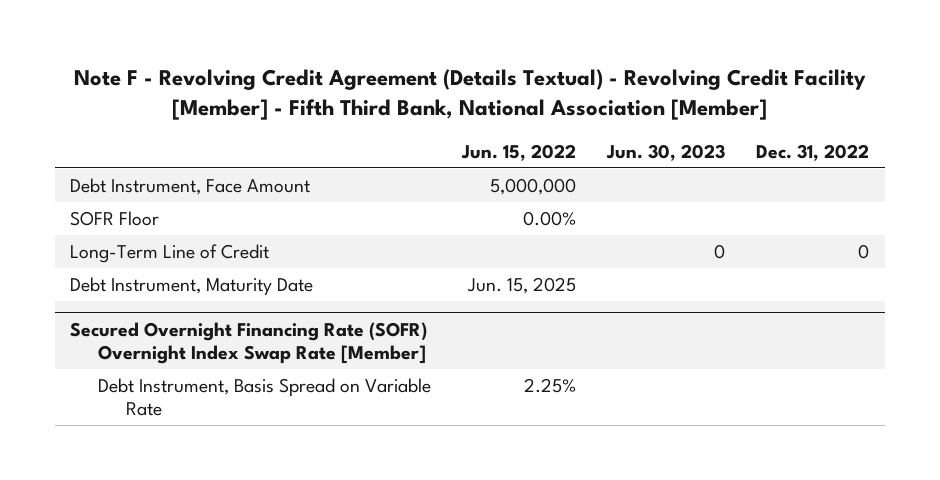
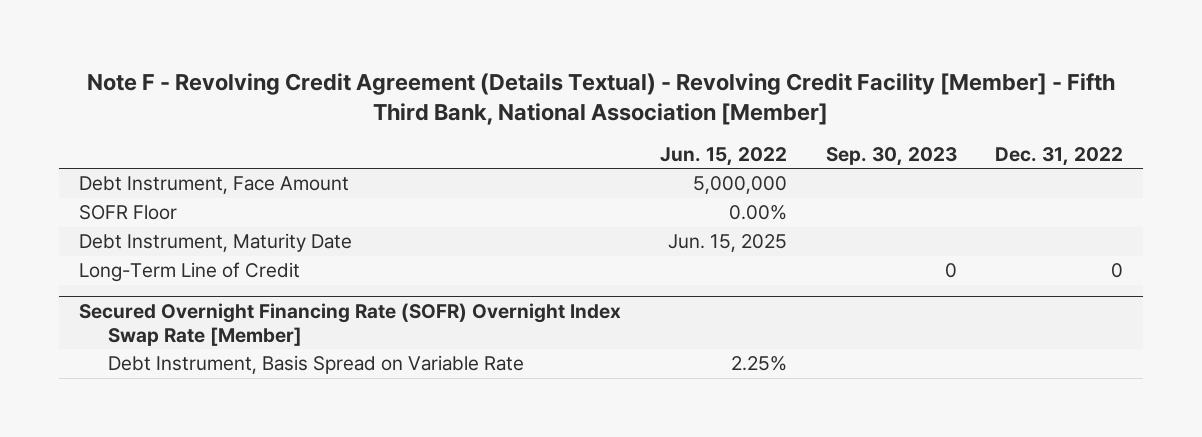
[606,143,726,161] Jun. 30, 2023 -> none
none -> [825,146,957,166] Sep. 30, 2023
[70,243,270,263] Long-Term Line of Credit -> [78,262,300,283] Long-Term Line of Credit

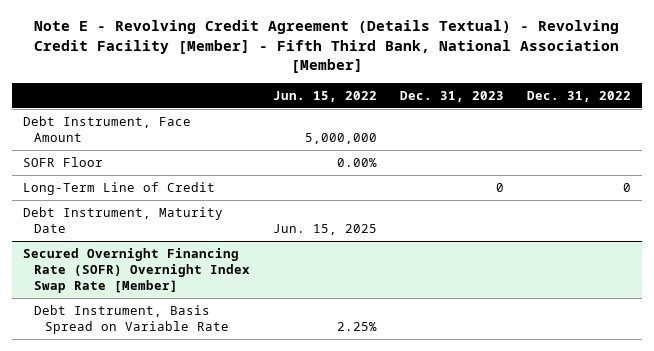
[87,72,1116,125] Note F - Revolving Credit Agreement (Details Textual) - Revolving Credit Facility [Member] - Fifth Third Bank, National Association [Member] -> [33,20,619,74] Note E - Revolving Credit Agreement (Details Textual) - Revolving Credit Facility [Member] - Fifth Third Bank, National Association [Member]
[825,146,957,166] Sep. 30, 2023 -> none
none -> [399,90,504,102] Dec. 31, 2023
[78,233,352,253] Debt Instrument, Maturity Date -> [23,206,224,234] Debt Instrument, Maturity Date

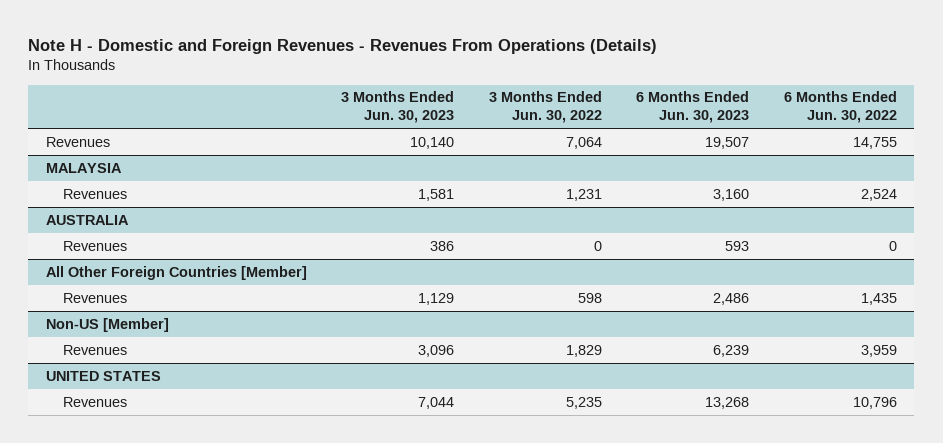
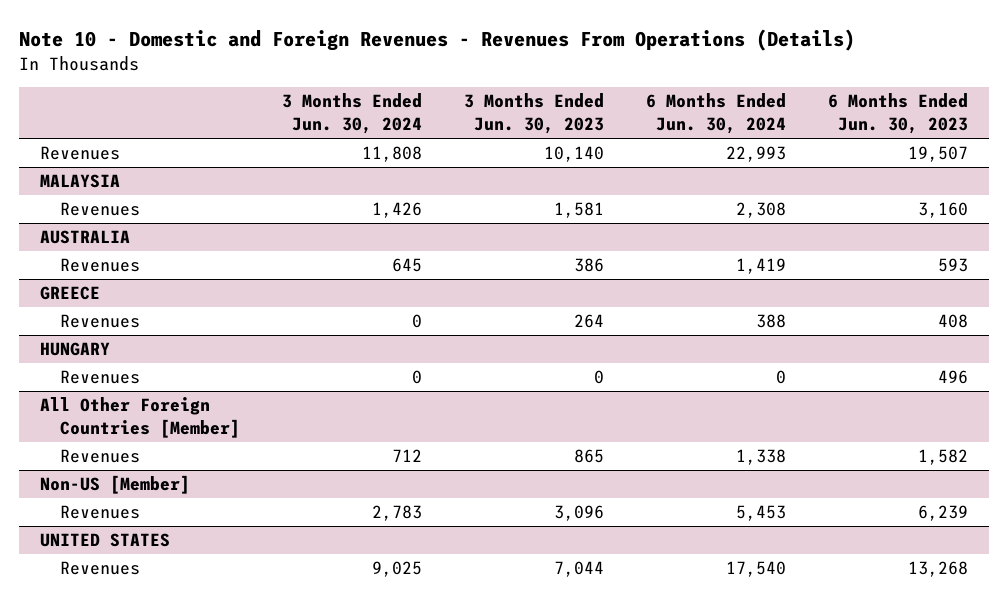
[28,38,658,54] Note H - Domestic and Foreign Revenues - Revenues From Operations (Details) -> [18,28,855,51] Note 10 - Domestic and Foreign Revenues - Revenues From Operations (Details)
[488,91,602,124] 3 Months Ended Jun. 30, 2022 -> none
[783,91,897,124] 6 Months Ended Jun. 30, 2022 -> none
none -> [282,93,423,135] 3 Months Ended Jun. 30, 2024
none -> [646,93,787,135] 6 Months Ended Jun. 30, 2024
none -> [39,286,100,301] GREECE
none -> [60,314,141,329] Revenues
none -> [39,342,110,357] HUNGARY
none -> [60,370,141,385] Revenues
[418,292,455,305] 1,129 -> [574,449,605,464] 865
[713,292,750,305] 2,486 -> [918,449,969,466] 1,582

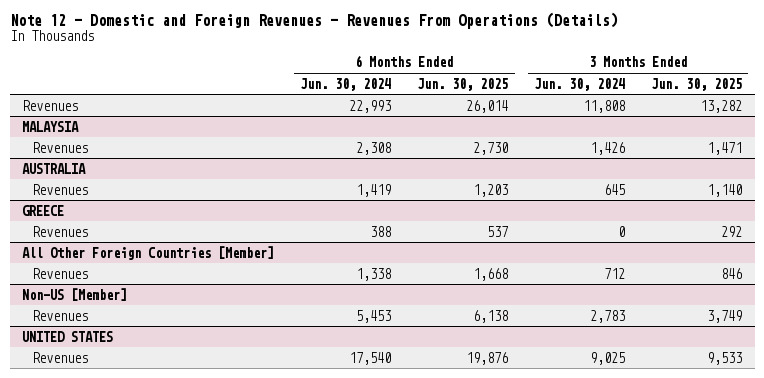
[18,28,855,51] Note 10 - Domestic and Foreign Revenues - Revenues From Operations (Details) -> [9,12,618,30] Note 12 - Domestic and Foreign Revenues - Revenues From Operations (Details)
[464,93,605,135] 3 Months Ended Jun. 30, 2023 -> none
[828,93,969,135] 6 Months Ended Jun. 30, 2023 -> none
none -> [417,77,509,91] Jun. 30, 2025
none -> [650,77,742,91] Jun. 30, 2025
[39,342,110,357] HUNGARY -> none
[60,370,141,385] Revenues -> none

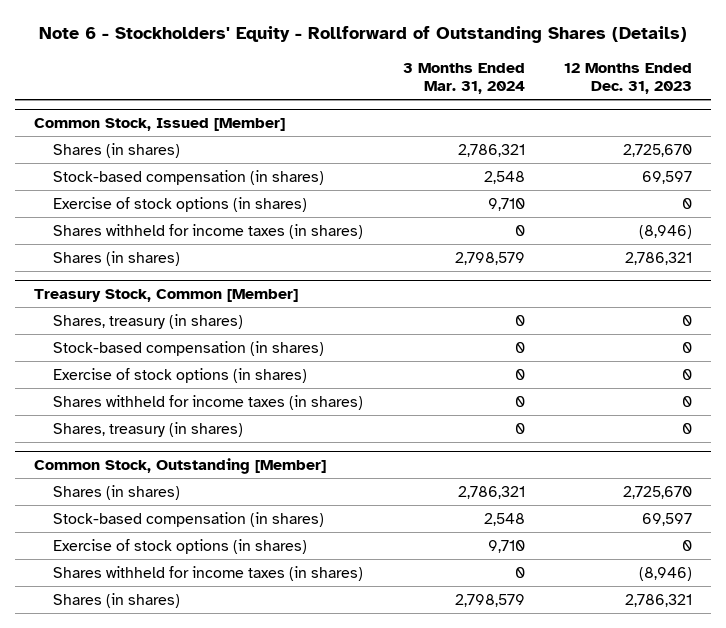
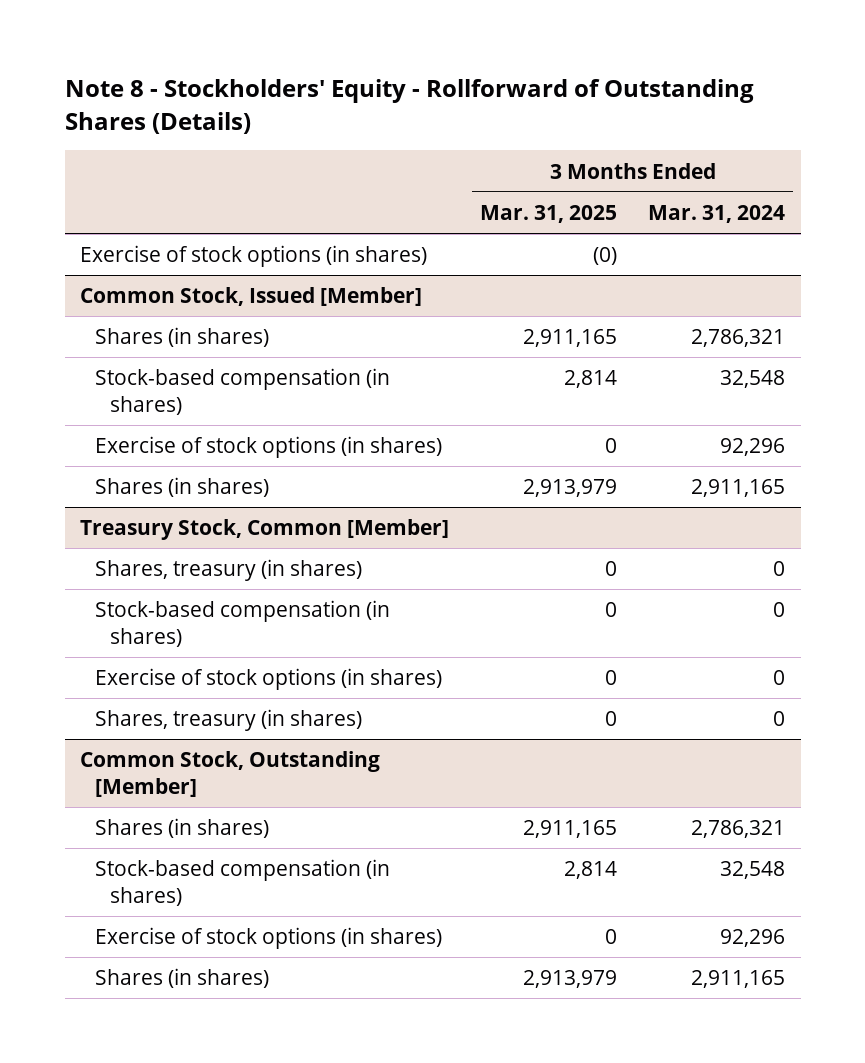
[39,25,688,43] Note 6 - Stockholders' Equity - Rollforward of Outstanding Shares (Details) -> [64,79,754,134] Note 8 - Stockholders' Equity - Rollforward of Outstanding Shares (Details)
[563,63,692,95] 12 Months Ended Dec. 31, 2023 -> none
none -> [480,204,618,223] Mar. 31, 2025
none -> [80,245,428,268] Exercise of stock options (in shares)
[53,223,364,239] Shares withheld for income taxes (in shares) -> none
[483,170,525,184] 2,548 -> [720,370,786,389] 32,548
[487,197,525,211] 9,710 -> [720,438,786,457] 92,296
[454,251,525,265] 2,798,579 -> [691,479,786,498] 2,911,165
[53,394,364,410] Shares withheld for income taxes (in shares) -> none
[53,565,364,581] Shares withheld for income taxes (in shares) -> none
[483,512,525,526] 2,548 -> [720,861,786,880] 32,548
[487,539,525,553] 9,710 -> [720,929,786,948] 92,296
[454,593,525,607] 2,798,579 -> [691,970,786,989] 2,911,165

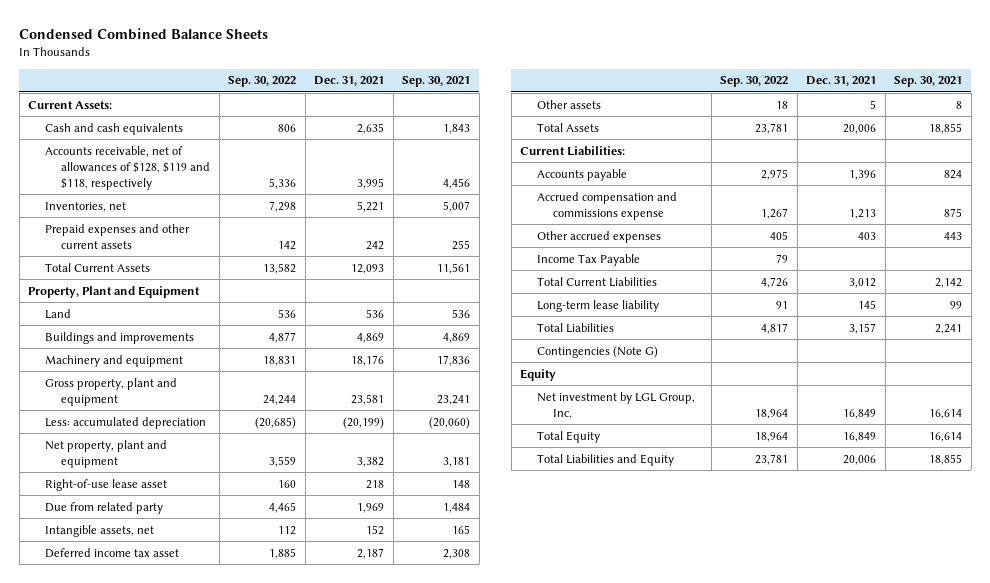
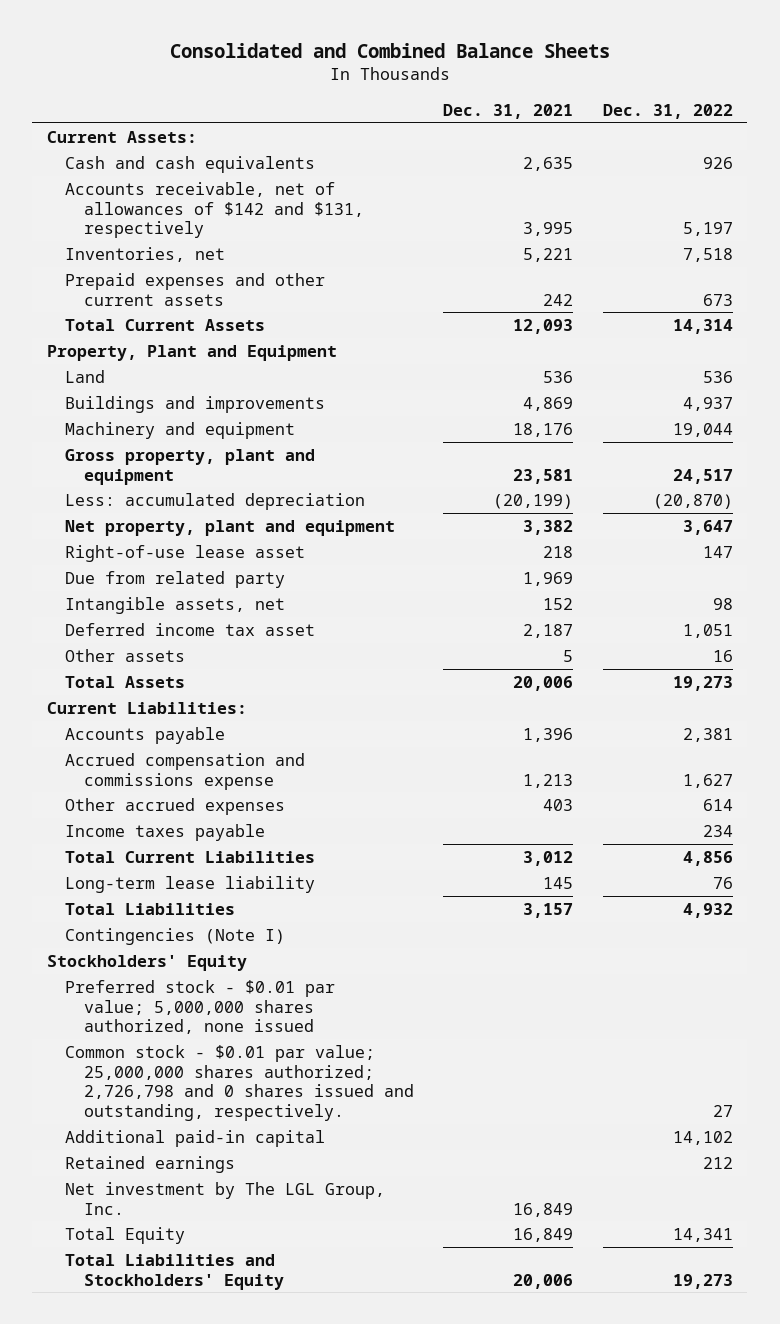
[19,27,269,40] Condensed Combined Balance Sheets -> [169,43,610,59] Consolidated and Combined Balance Sheets
[228,76,297,88] Sep. 30, 2022 -> none
[402,76,471,88] Sep. 30, 2021 -> none
none -> [602,103,733,119] Dec. 31, 2022
[44,145,211,190] Accounts receivable, net of allowances of $128, $119 and $118, respectively -> [65,181,364,239] Accounts receivable, net of allowances of $142 and $131, respectively
[536,253,640,266] Income Tax Payable -> [65,823,266,841] Income taxes payable
[536,345,658,358] Contingencies (Note G) -> [65,927,286,945] Contingencies (Note I)
[520,368,557,381] Equity -> [46,954,247,971] Stockholders' Equity
none -> [65,979,336,1035] Preferred stock - $0.01 par value; 5,000,000 shares authorized, none issued
none -> [65,1044,414,1122] Common stock - $0.01 par value; 25,000,000 shares authorized; 2,726,798 and 0 shares issued and outstanding, respectively.
none -> [65,1129,326,1147] Additional paid-in capital
none -> [65,1155,236,1173] Retained earnings
[536,391,695,417] Net investment by LGL Group, Inc. -> [65,1181,386,1215] Net investment by The LGL Group, Inc.
[536,453,674,466] Total Liabilities and Equity -> [65,1253,284,1290] Total Liabilities and Stockholders' Equity

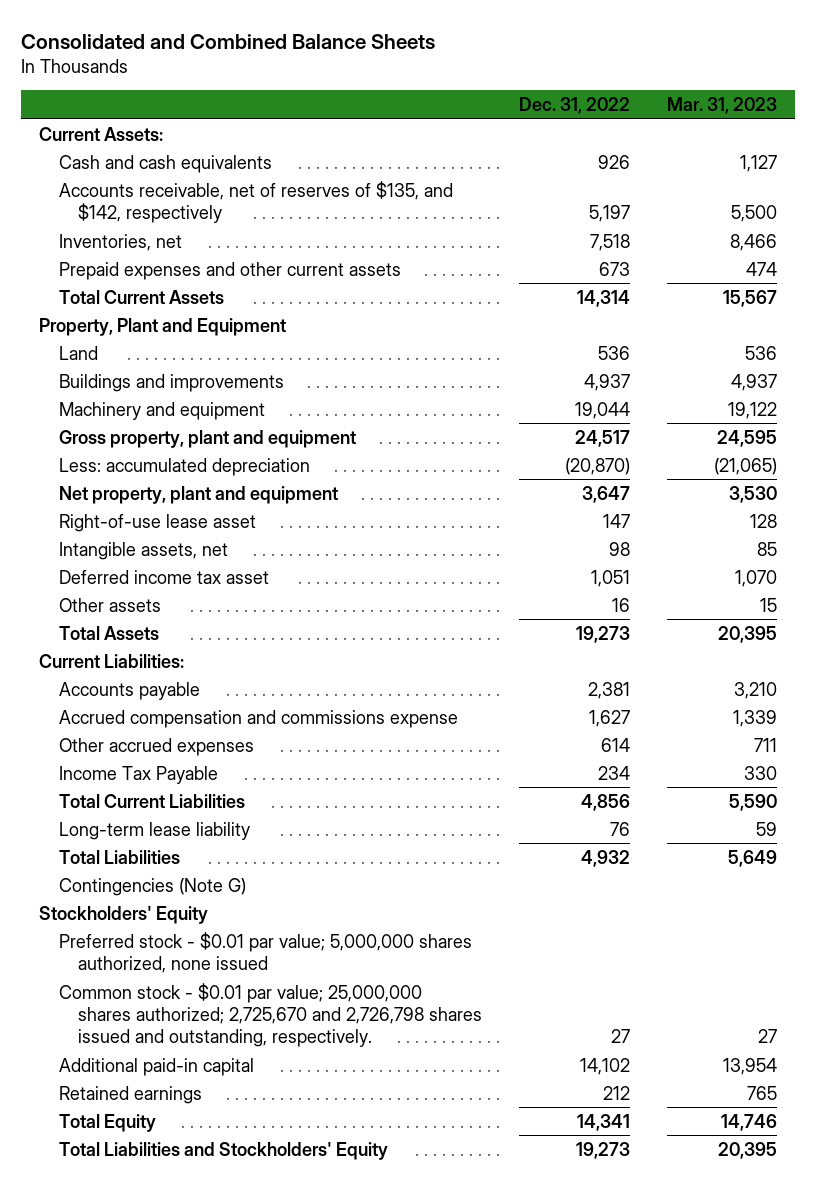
[443,103,574,119] Dec. 31, 2021 -> none
none -> [666,97,777,115] Mar. 31, 2023
[65,181,364,239] Accounts receivable, net of allowances of $142 and $131, respectively -> [58,180,453,224] Accounts receivable, net of reserves of $135, and $142, respectively
[65,570,286,588] Due from related party -> none
[65,823,266,841] Income taxes payable -> [58,765,218,784] Income Tax Payable
[65,927,286,945] Contingencies (Note I) -> [58,877,246,896] Contingencies (Note G)
[65,1044,414,1122] Common stock - $0.01 par value; 25,000,000 shares authorized; 2,726,798 and 0 shares issued and outstanding, respectively. -> [58,982,482,1048] Common stock - $0.01 par value; 25,000,000 shares authorized; 2,725,670 and 2,726,798 shares issued and outstanding, respectively.
[65,1181,386,1215] Net investment by The LGL Group, Inc. -> none

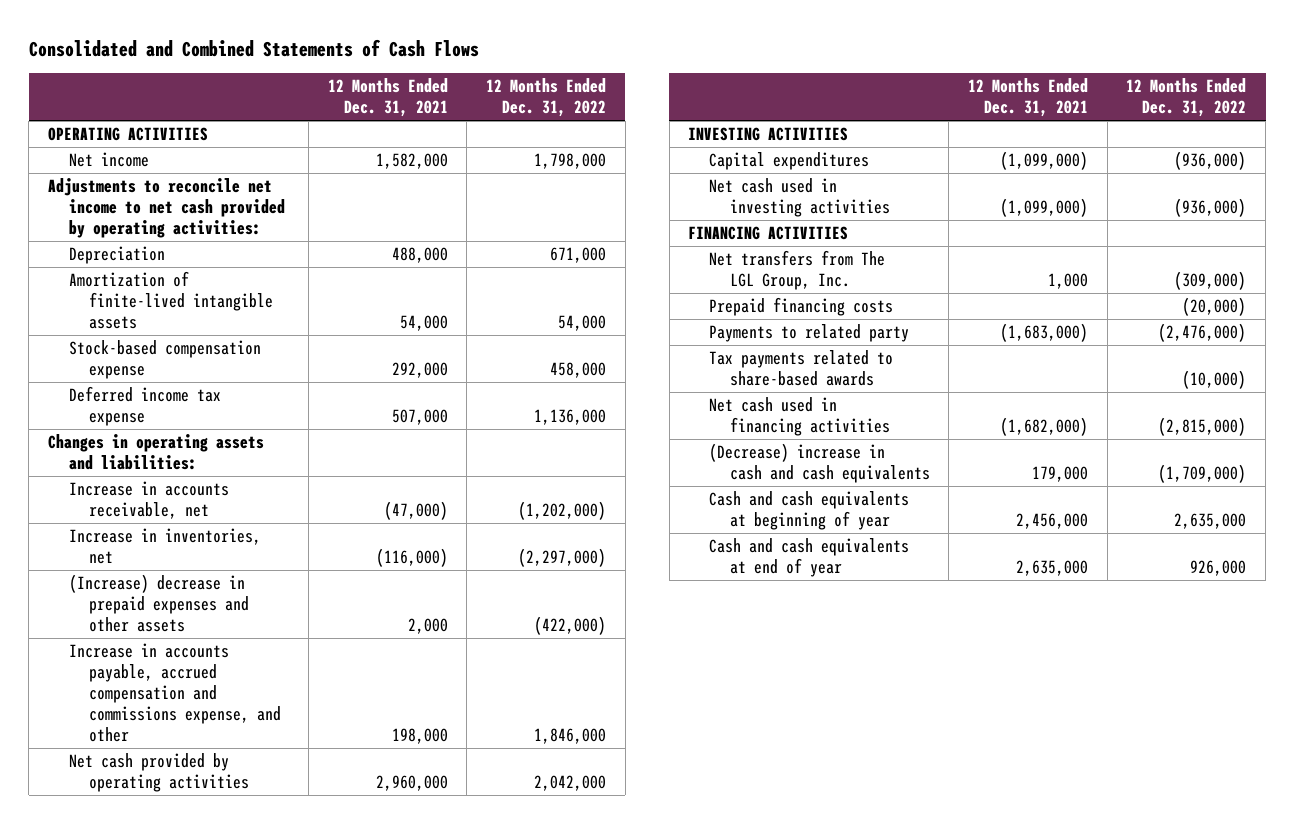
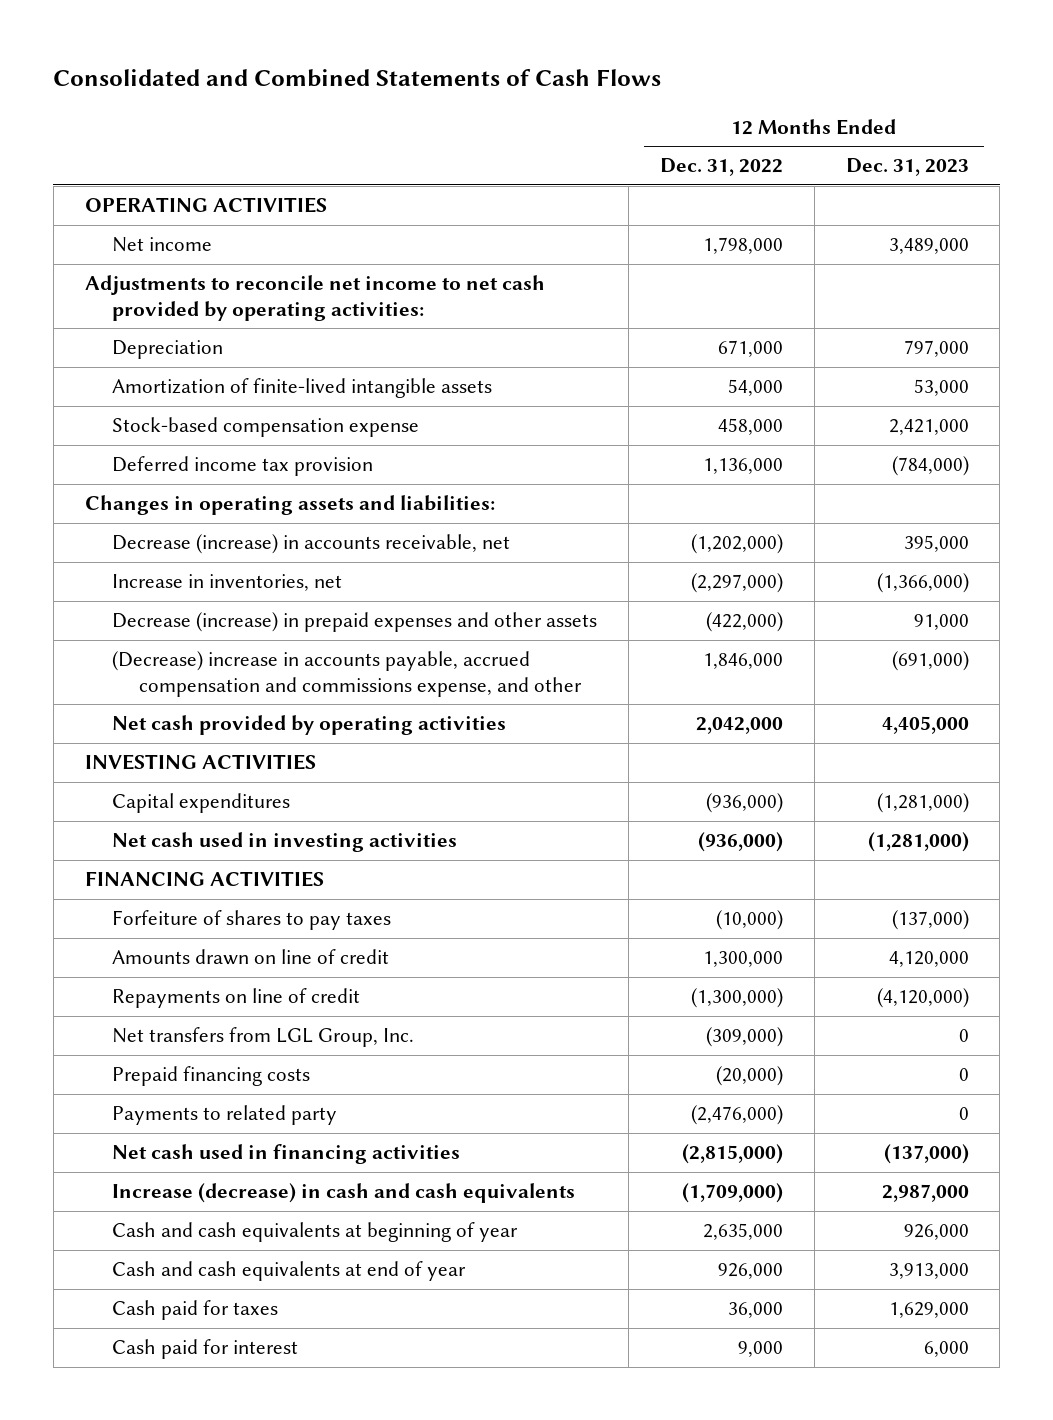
[327,78,448,118] 12 Months Ended Dec. 31, 2021 -> none
none -> [845,158,969,177] Dec. 31, 2023
[68,385,221,426] Deferred income tax expense -> [112,456,374,477] Deferred income tax provision
[68,480,229,519] Increase in accounts receivable, net -> [112,534,511,555] Decrease (increase) in accounts receivable, net
[68,573,250,632] (Increase) decrease in prepaid expenses and other assets -> [112,612,598,633] Decrease (increase) in prepaid expenses and other assets
[68,642,282,742] Increase in accounts payable, accrued compensation and commissions expense, and other -> [112,651,583,697] (Decrease) increase in accounts payable, accrued compensation and commissions expense, and other
none -> [112,910,392,931] Forfeiture of shares to pay taxes
none -> [112,949,390,966] Amounts drawn on line of credit
none -> [112,988,361,1009] Repayments on line of credit
[708,249,885,290] Net transfers from The LGL Group, Inc. -> [112,1027,415,1048] Net transfers from LGL Group, Inc.
[708,349,893,386] Tax payments related to share-based awards -> none
[708,442,930,483] (Decrease) increase in cash and cash equivalents -> [112,1183,576,1204] Increase (decrease) in cash and cash equivalents
none -> [112,1300,279,1321] Cash paid for taxes
none -> [112,1339,299,1360] Cash paid for interest

